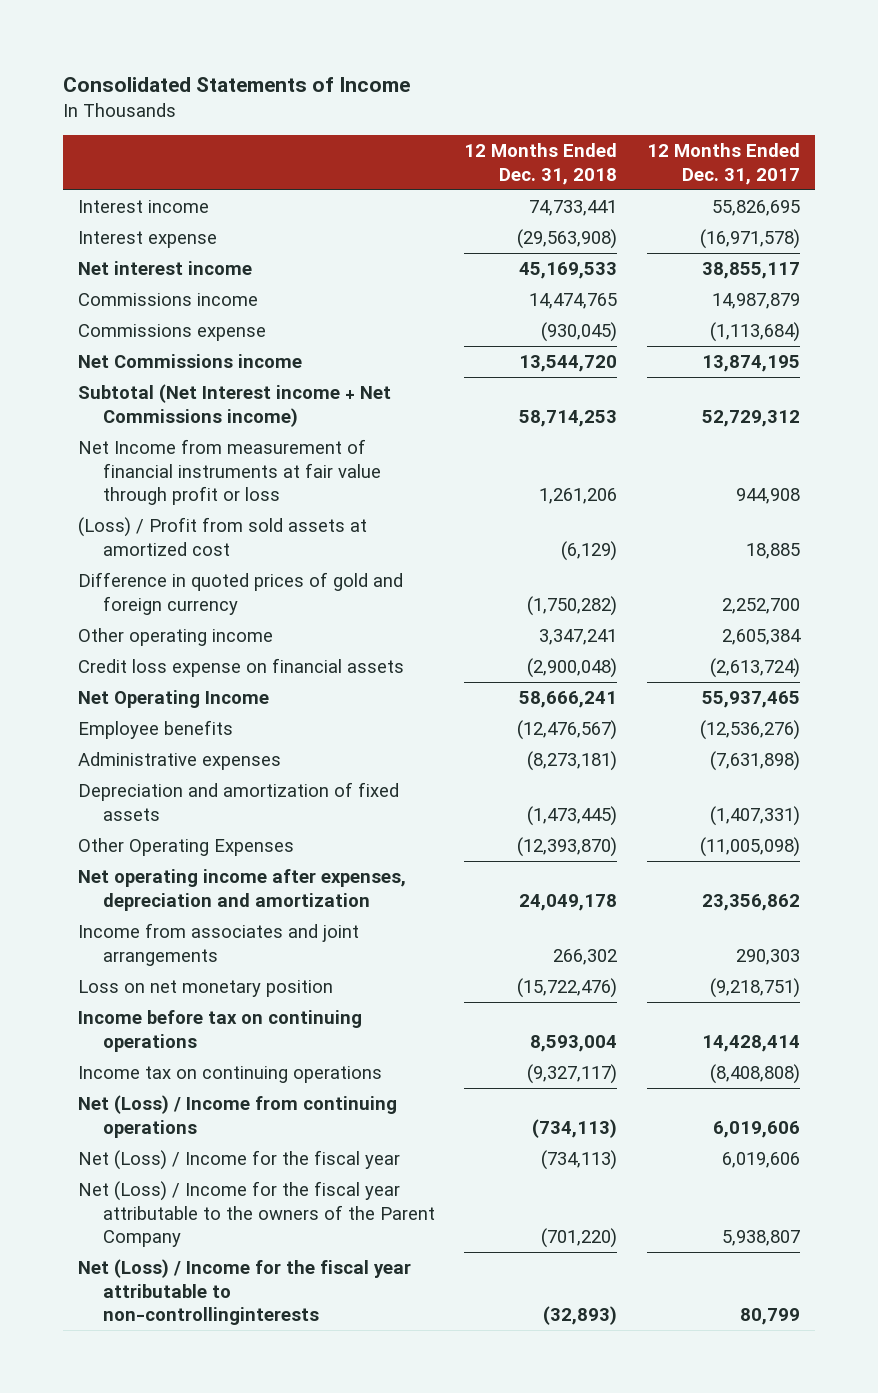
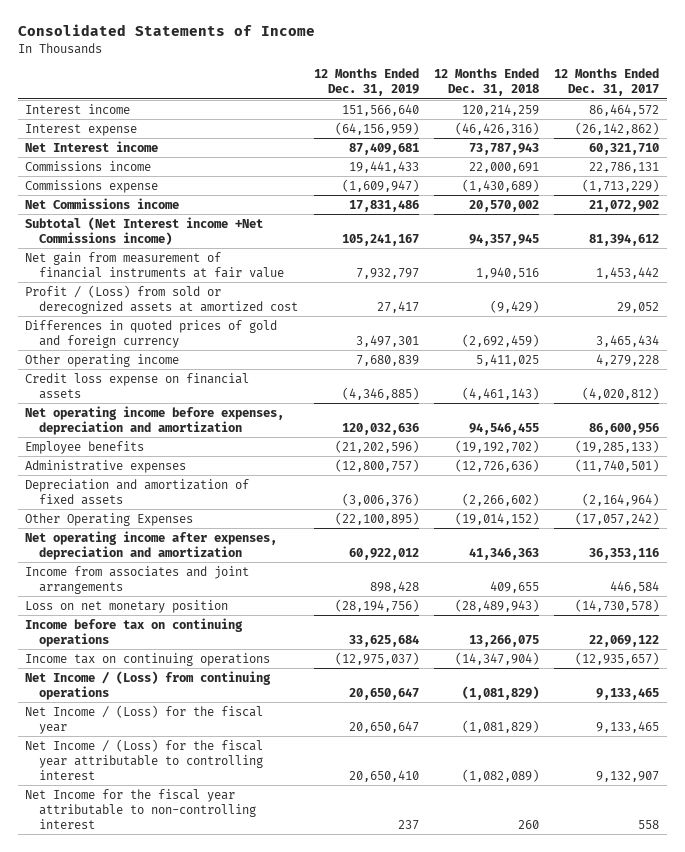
none -> [313,68,419,97] 12 Months Ended Dec. 31, 2019
[77,690,269,709] Net Operating Income -> none
[529,200,618,217] 74,733,441 -> [461,103,539,116] 120,214,259
[712,200,801,217] 55,826,695 -> [589,103,660,116] 86,464,572
[517,229,618,250] (29,563,908) -> [454,121,539,135] (46,426,316)
[700,229,801,250] (16,971,578) -> [575,121,660,135] (26,142,862)
[77,261,252,276] Net interest income -> [25,140,159,152] Net Interest income
[519,262,618,280] 45,169,533 -> [468,142,539,155] 73,787,943
[702,262,801,280] 38,855,117 -> [589,142,660,155] 60,321,710
[529,293,618,310] 14,474,765 -> [468,161,539,173] 22,000,691
[712,293,801,310] 14,987,879 -> [589,161,660,173] 22,786,131
[541,322,618,343] (930,045) -> [461,178,539,192] (1,430,689)
[710,322,801,343] (1,113,684) -> [582,178,660,192] (1,713,229)
[519,355,618,373] 13,544,720 -> [468,199,539,212] 20,570,002
[702,355,801,373] 13,874,195 -> [589,199,660,212] 21,072,902
[77,384,391,427] Subtotal (Net Interest income + Net Commissions income) -> [25,216,264,245] Subtotal (Net Interest income +Net Commissions income)
[519,409,618,427] 58,714,253 -> [468,233,539,246] 94,357,945
[702,409,801,427] 52,729,312 -> [589,233,660,246] 81,394,612
[77,439,381,505] Net Income from measurement of financial instruments at fair value through profit or loss -> [25,251,285,278] Net gain from measurement of financial instruments at fair value
[539,487,618,504] 1,261,206 -> [475,266,539,279] 1,940,516
[736,487,801,504] 944,908 -> [596,266,660,279] 1,453,442
[77,517,367,556] (Loss) / Profit from sold assets at amortized cost -> [25,284,299,314] Profit / (Loss) from sold or derecognized assets at amortized cost
[561,540,618,561] (6,129) -> [489,299,539,313] (9,429)
[746,542,801,559] 18,885 -> [617,301,660,313] 29,052
[77,572,403,615] Difference in quoted prices of gold and foreign currency -> [25,319,278,348] Differences in quoted prices of gold and foreign currency
[527,595,618,616] (1,750,282) -> [461,333,539,347] (2,692,459)
[722,597,801,614] 2,252,700 -> [596,334,660,347] 3,465,434
[539,629,618,646] 3,347,241 -> [475,353,539,366] 5,411,025
[722,629,802,646] 2,605,384 -> [596,353,660,366] 4,279,228
[527,658,618,679] (2,900,048) -> [461,386,539,400] (4,461,143)
[710,658,801,679] (2,613,724) -> [582,386,660,400] (4,020,812)
none -> [25,405,285,435] Net operating income before expenses, depreciation and amortization
[517,720,618,741] (12,476,567) -> [454,439,539,453] (19,192,702)
[700,720,801,741] (12,536,276) -> [575,439,660,453] (19,285,133)
[527,751,618,772] (8,273,181) -> [454,458,539,472] (12,726,636)
[710,751,801,772] (7,631,898) -> [575,458,660,472] (11,740,501)
[527,805,618,826] (1,473,445) -> [461,492,539,506] (2,266,602)
[710,805,801,826] (1,407,331) -> [582,492,660,506] (2,164,964)
[517,837,618,858] (12,393,870) -> [454,511,539,525] (19,014,152)
[700,837,801,858] (11,005,098) -> [575,511,660,525] (17,057,242)
[519,893,618,911] 24,049,178 -> [468,547,539,560] 41,346,363
[702,893,801,911] 23,356,862 -> [589,547,660,560] 36,353,116
[553,948,618,965] 266,302 -> [489,580,539,593] 409,655
[736,948,801,965] 290,303 -> [610,580,660,593] 446,584
[517,978,618,999] (15,722,476) -> [454,598,539,612] (28,489,943)
[710,978,801,999] (9,218,751) -> [575,598,660,612] (14,730,578)
[530,1034,618,1052] 8,593,004 -> [468,634,539,647] 13,266,075
[702,1034,801,1052] 14,428,414 -> [589,634,660,647] 22,069,122
[527,1064,618,1085] (9,327,117) -> [454,651,539,665] (14,347,904)
[710,1064,801,1085] (8,408,808) -> [575,651,660,665] (12,935,657)
[77,1095,397,1138] Net (Loss) / Income from continuing operations -> [25,670,272,700] Net Income / (Loss) from continuing operations
[532,1118,618,1138] (734,113) -> [461,685,539,700] (1,081,829)
[713,1120,801,1138] 6,019,606 -> [596,687,660,700] 9,133,465
[77,1150,400,1171] Net (Loss) / Income for the fiscal year -> [25,704,264,734] Net Income / (Loss) for the fiscal year
[541,1150,618,1171] (734,113) -> [461,719,539,733] (1,081,829)
[722,1152,801,1169] 6,019,606 -> [596,720,660,733] 9,133,465
[77,1181,435,1247] Net (Loss) / Income for the fiscal year attributable to the owners of the Parent Company -> [25,738,264,780] Net Income / (Loss) for the fiscal year attributable to controlling interest
[541,1227,618,1248] (701,220) -> [461,768,539,782] (1,082,089)
[722,1229,801,1246] 5,938,807 -> [596,770,660,782] 9,132,907
[77,1259,411,1325] Net (Loss) / Income for the fiscal year attributable to non-controllinginterests -> [25,788,257,829] Net Income for the fiscal year attributable to non-controlling interest
[543,1305,618,1325] (32,893) -> [517,819,539,829] 260
[740,1307,801,1325] 80,799 -> [638,819,660,829] 558

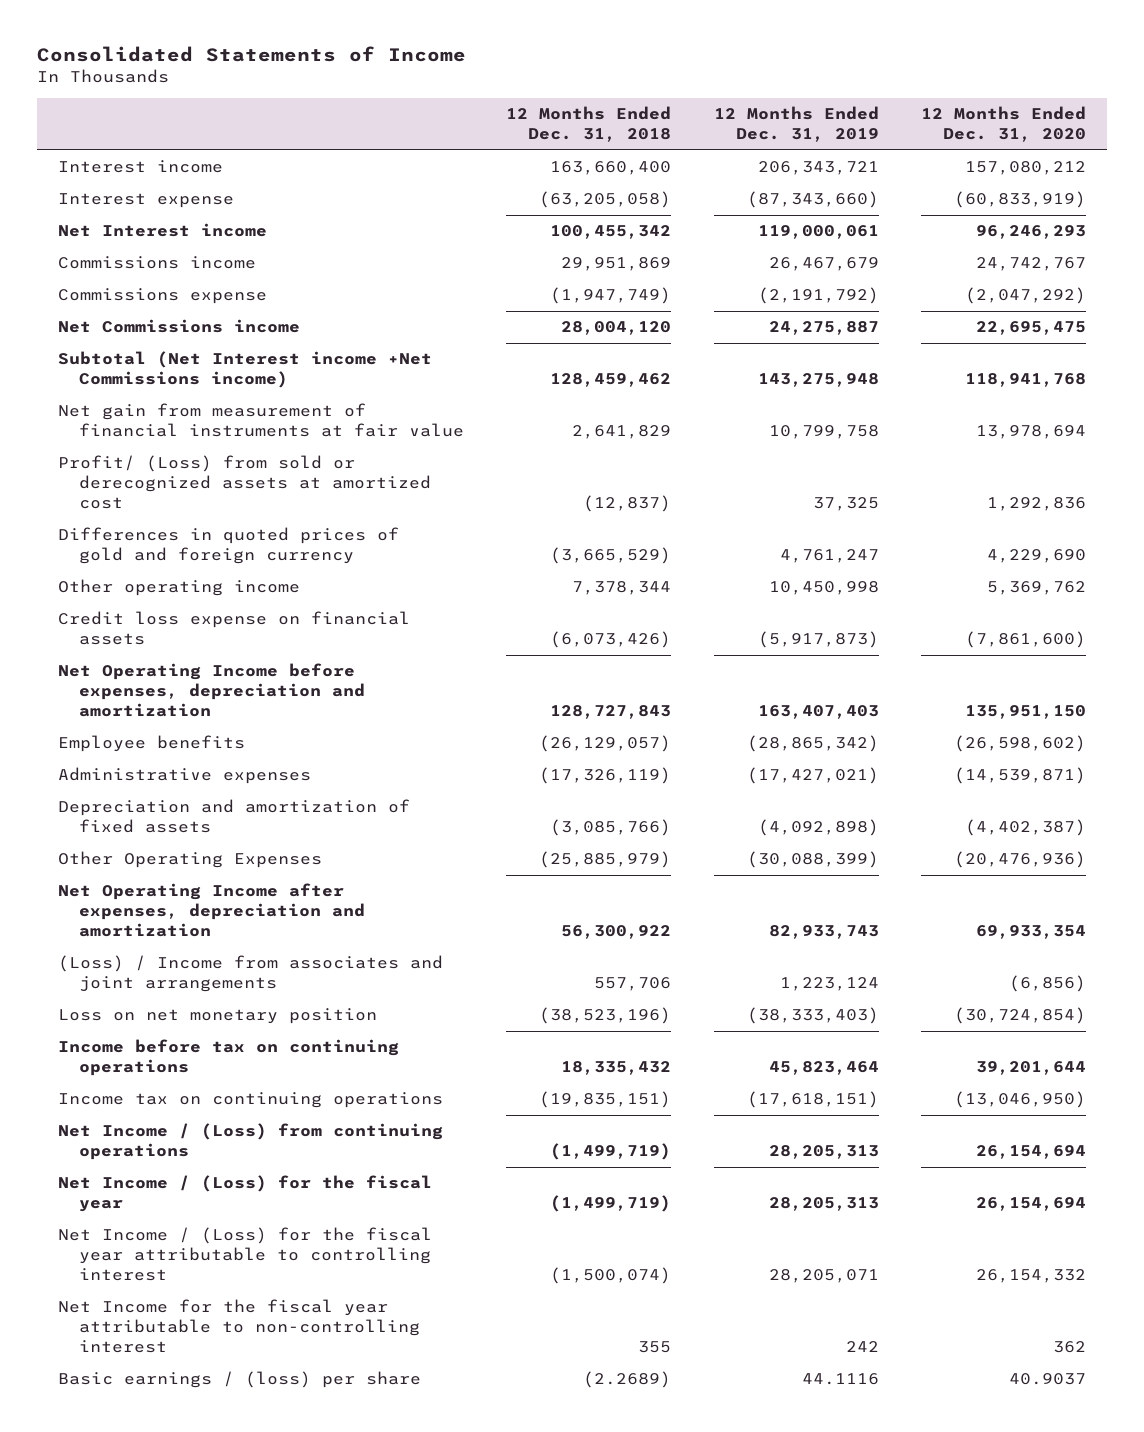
[554,68,660,97] 12 Months Ended Dec. 31, 2017 -> none
none -> [920,106,1086,143] 12 Months Ended Dec. 31, 2020
[341,103,419,116] 151,566,640 -> [757,161,879,176] 206,343,721
[461,103,539,116] 120,214,259 -> [550,161,672,176] 163,660,400
[334,121,419,135] (64,156,959) -> [746,191,879,209] (87,343,660)
[454,121,539,135] (46,426,316) -> [539,191,672,209] (63,205,058)
[348,142,419,155] 87,409,681 -> [757,225,879,240] 119,000,061
[468,142,539,155] 73,787,943 -> [550,225,672,240] 100,455,342
[348,160,419,173] 19,441,433 -> [768,257,879,272] 26,467,679
[468,161,539,173] 22,000,691 -> [561,257,672,272] 29,951,869
[341,178,419,192] (1,609,947) -> [757,287,879,305] (2,191,792)
[461,178,539,192] (1,430,689) -> [550,287,672,305] (1,947,749)
[348,199,419,212] 17,831,486 -> [768,321,879,336] 24,275,887
[468,199,539,212] 20,570,002 -> [561,321,672,336] 28,004,120
[341,233,419,246] 105,241,167 -> [757,373,879,388] 143,275,948
[468,233,539,246] 94,357,945 -> [550,373,672,388] 128,459,462
[355,267,419,279] 7,932,797 -> [768,425,879,440] 10,799,758
[475,266,539,279] 1,940,516 -> [572,425,672,440] 2,641,829
[25,284,299,314] Profit / (Loss) from sold or derecognized assets at amortized cost -> [58,455,432,510] Profit/ (Loss) from sold or derecognized assets at amortized cost
[376,300,419,313] 27,417 -> [812,497,879,512] 37,325
[489,299,539,313] (9,429) -> [583,495,672,513] (12,837)
[355,334,419,347] 3,497,301 -> [779,549,879,564] 4,761,247
[461,333,539,347] (2,692,459) -> [550,547,672,565] (3,665,529)
[355,354,419,366] 7,680,839 -> [768,581,879,596] 10,450,998
[475,353,539,366] 5,411,025 -> [572,581,672,596] 7,378,344
[341,386,419,400] (4,346,885) -> [757,631,879,649] (5,917,873)
[461,386,539,400] (4,461,143) -> [550,631,672,649] (6,073,426)
[25,405,285,435] Net operating income before expenses, depreciation and amortization -> [58,663,366,718] Net Operating Income before expenses, depreciation and amortization
[341,422,419,435] 120,032,636 -> [757,705,879,720] 163,407,403
[468,422,539,435] 94,546,455 -> [550,705,672,720] 128,727,843
[334,439,419,453] (21,202,596) -> [746,735,879,753] (28,865,342)
[454,439,539,453] (19,192,702) -> [539,735,672,753] (26,129,057)
[334,458,419,472] (12,800,757) -> [746,767,879,785] (17,427,021)
[454,458,539,472] (12,726,636) -> [539,767,672,785] (17,326,119)
[341,492,419,506] (3,006,376) -> [757,819,879,837] (4,092,898)
[461,492,539,506] (2,266,602) -> [550,819,672,837] (3,085,766)
[334,511,419,525] (22,100,895) -> [746,851,879,869] (30,088,399)
[454,511,539,525] (19,014,152) -> [539,851,672,869] (25,885,979)
[25,530,278,560] Net operating income after expenses, depreciation and amortization -> [58,883,366,938] Net Operating Income after expenses, depreciation and amortization
[348,547,419,560] 60,922,012 -> [768,925,879,940] 82,933,743
[468,547,539,560] 41,346,363 -> [561,925,672,940] 56,300,922
[25,565,250,594] Income from associates and joint arrangements -> [58,955,444,993] (Loss) / Income from associates and joint arrangements
[369,580,419,593] 898,428 -> [779,977,879,992] 1,223,124
[489,580,539,593] 409,655 -> [594,977,672,992] 557,706
[334,598,419,612] (28,194,756) -> [746,1007,879,1025] (38,333,403)
[454,598,539,612] (28,489,943) -> [539,1007,672,1025] (38,523,196)
[348,634,419,647] 33,625,684 -> [768,1061,879,1076] 45,823,464
[468,634,539,647] 13,266,075 -> [561,1061,672,1076] 18,335,432
[334,651,419,665] (12,975,037) -> [746,1091,879,1109] (17,618,151)
[454,651,539,665] (14,347,904) -> [539,1091,672,1109] (19,835,151)
[348,687,419,700] 20,650,647 -> [768,1145,879,1160] 28,205,313
[461,685,539,700] (1,081,829) -> [550,1143,672,1161] (1,499,719)
[348,720,419,733] 20,650,647 -> [768,1197,879,1212] 28,205,313
[461,719,539,733] (1,081,829) -> [550,1195,672,1213] (1,499,719)
[348,769,419,782] 20,650,410 -> [768,1269,879,1284] 28,205,071
[461,768,539,782] (1,082,089) -> [550,1267,672,1285] (1,500,074)
[397,819,419,830] 237 -> [845,1341,879,1353] 242
[517,819,539,829] 260 -> [638,1341,672,1354] 355
none -> [58,1371,422,1389] Basic earnings / (loss) per share

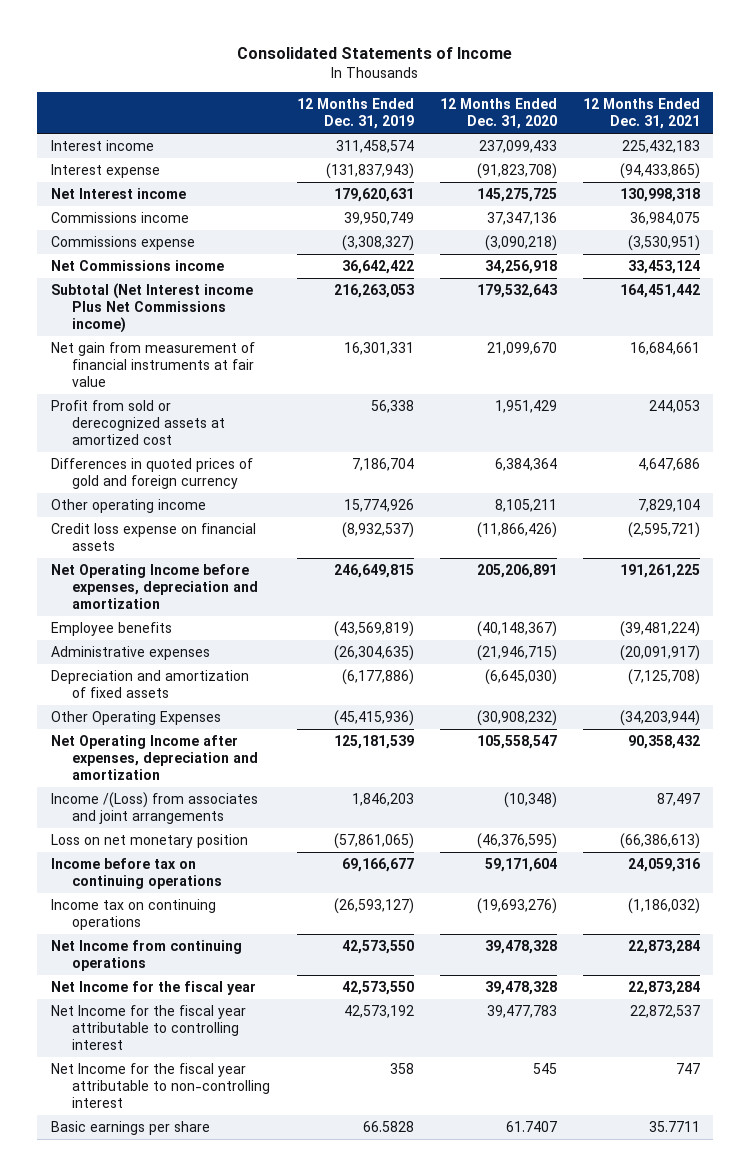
[506,106,672,143] 12 Months Ended Dec. 31, 2018 -> none
none -> [583,98,701,130] 12 Months Ended Dec. 31, 2021
[757,161,879,176] 206,343,721 -> [335,140,414,154] 311,458,574
[964,161,1086,176] 157,080,212 -> [478,140,557,154] 237,099,433
[746,191,879,209] (87,343,660) -> [325,163,414,180] (131,837,943)
[953,191,1086,209] (60,833,919) -> [476,163,557,180] (91,823,708)
[757,225,879,240] 119,000,061 -> [333,188,414,203] 179,620,631
[975,225,1086,240] 96,246,293 -> [476,188,557,203] 145,275,725
[768,257,879,272] 26,467,679 -> [343,212,414,226] 39,950,749
[975,257,1086,272] 24,742,767 -> [486,212,557,226] 37,347,136
[757,287,879,305] (2,191,792) -> [341,235,414,252] (3,308,327)
[964,287,1086,305] (2,047,292) -> [484,235,557,252] (3,090,218)
[768,321,879,336] 24,275,887 -> [341,260,414,275] 36,642,422
[975,321,1086,336] 22,695,475 -> [484,260,557,275] 34,256,918
[58,351,433,389] Subtotal (Net Interest income +Net Commissions income) -> [50,283,253,333] Subtotal (Net Interest income Plus Net Commissions income)
[757,373,879,388] 143,275,948 -> [333,284,414,299] 216,263,053
[964,373,1086,388] 118,941,768 -> [476,284,557,299] 179,532,643
[768,425,879,440] 10,799,758 -> [343,342,414,356] 16,301,331
[975,425,1086,440] 13,978,694 -> [486,342,557,356] 21,099,670
[58,455,432,510] Profit/ (Loss) from sold or derecognized assets at amortized cost -> [50,400,226,445] Profit from sold or derecognized assets at amortized cost
[812,497,879,512] 37,325 -> [370,400,414,414] 56,338
[986,497,1086,512] 1,292,836 -> [494,400,557,414] 1,951,429
[779,549,879,564] 4,761,247 -> [351,458,414,472] 7,186,704
[986,549,1086,564] 4,229,690 -> [494,458,557,472] 6,384,364
[768,581,879,596] 10,450,998 -> [343,499,414,513] 15,774,926
[986,581,1086,596] 5,369,762 -> [494,499,557,513] 8,105,211
[757,631,879,649] (5,917,873) -> [341,522,414,539] (8,932,537)
[964,631,1086,649] (7,861,600) -> [476,522,557,539] (11,866,426)
[757,705,879,720] 163,407,403 -> [333,564,414,579] 246,649,815
[964,705,1086,720] 135,951,150 -> [476,564,557,579] 205,206,891
[746,735,879,753] (28,865,342) -> [333,621,414,638] (43,569,819)
[953,735,1086,753] (26,598,602) -> [476,621,557,638] (40,148,367)
[746,767,879,785] (17,427,021) -> [333,645,414,662] (26,304,635)
[953,767,1086,785] (14,539,871) -> [476,645,557,662] (21,946,715)
[757,819,879,837] (4,092,898) -> [341,669,414,686] (6,177,886)
[964,819,1086,837] (4,402,387) -> [484,669,557,686] (6,645,030)
[746,851,879,869] (30,088,399) -> [333,710,414,727] (45,415,936)
[953,851,1086,869] (20,476,936) -> [476,710,557,727] (30,908,232)
[768,925,879,940] 82,933,743 -> [333,735,414,750] 125,181,539
[975,925,1086,940] 69,933,354 -> [476,735,557,750] 105,558,547
[58,955,444,993] (Loss) / Income from associates and joint arrangements -> [50,792,258,824] Income /(Loss) from associates and joint arrangements
[779,977,879,992] 1,223,124 -> [351,793,414,807] 1,846,203
[1008,975,1086,993] (6,856) -> [503,792,557,809] (10,348)
[746,1007,879,1025] (38,333,403) -> [333,833,414,850] (57,861,065)
[953,1007,1086,1025] (30,724,854) -> [476,833,557,850] (46,376,595)
[768,1061,879,1076] 45,823,464 -> [341,858,414,873] 69,166,677
[975,1061,1086,1076] 39,201,644 -> [484,858,557,873] 59,171,604
[746,1091,879,1109] (17,618,151) -> [333,898,414,915] (26,593,127)
[953,1091,1086,1109] (13,046,950) -> [476,898,557,915] (19,693,276)
[58,1123,444,1161] Net Income / (Loss) from continuing operations -> [50,940,242,971] Net Income from continuing operations
[768,1145,879,1160] 28,205,313 -> [341,940,414,955] 42,573,550
[975,1145,1086,1160] 26,154,694 -> [484,940,557,955] 39,478,328
[58,1175,433,1213] Net Income / (Loss) for the fiscal year -> [50,981,256,996] Net Income for the fiscal year
[768,1197,879,1212] 28,205,313 -> [341,981,414,996] 42,573,550
[975,1197,1086,1212] 26,154,694 -> [484,981,557,996] 39,478,328
[58,1227,433,1282] Net Income / (Loss) for the fiscal year attributable to controlling interest -> [50,1005,246,1050] Net Income for the fiscal year attributable to controlling interest
[768,1269,879,1284] 28,205,071 -> [343,1005,414,1019] 42,573,192
[975,1269,1086,1284] 26,154,332 -> [486,1005,557,1019] 39,477,783
[845,1341,879,1353] 242 -> [389,1063,414,1075] 358
[1052,1341,1086,1354] 362 -> [532,1063,557,1075] 545
[58,1371,422,1389] Basic earnings / (loss) per share -> [50,1121,210,1136] Basic earnings per share
[801,1373,879,1386] 44.1116 -> [362,1121,414,1133] 66.5828
[1008,1373,1086,1386] 40.9037 -> [505,1121,557,1133] 61.7407

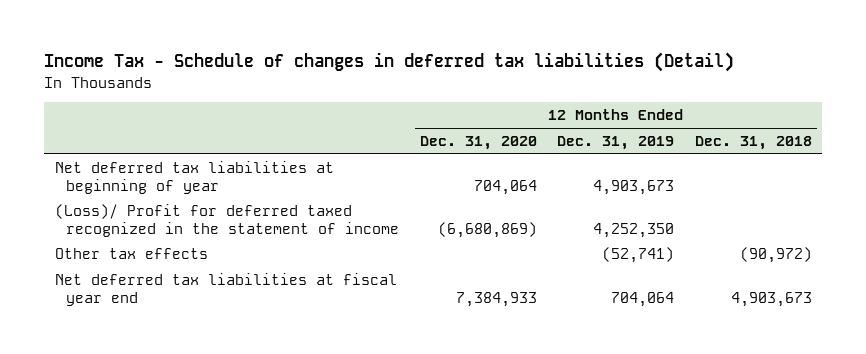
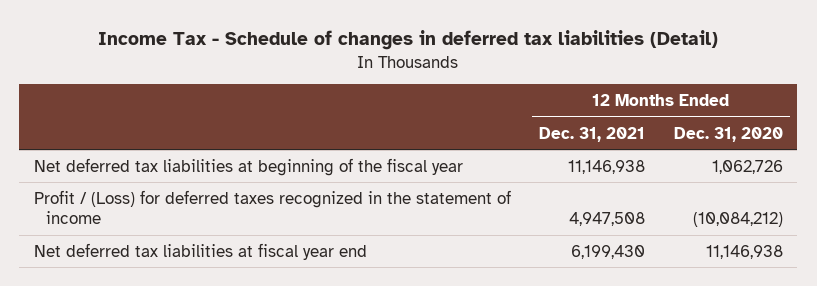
[557,136,675,151] Dec. 31, 2019 -> none
[694,136,812,151] Dec. 31, 2018 -> none
none -> [539,126,646,142] Dec. 31, 2021
[54,248,208,260] Other tax effects -> none
[54,161,334,194] Net deferred tax liabilities at beginning of year -> [33,157,463,176] Net deferred tax liabilities at beginning of the fiscal year
[473,179,537,195] 704,064 -> [712,159,784,174] 1,062,726
[54,204,400,237] (Loss)/ Profit for deferred taxed recognized in the statement of income -> [33,189,511,225] Profit / (Loss) for deferred taxes recognized in the statement of income
[437,221,537,238] (6,680,869) -> [693,212,784,228] (10,084,212)
[455,291,537,307] 7,384,933 -> [706,244,784,259] 11,146,938

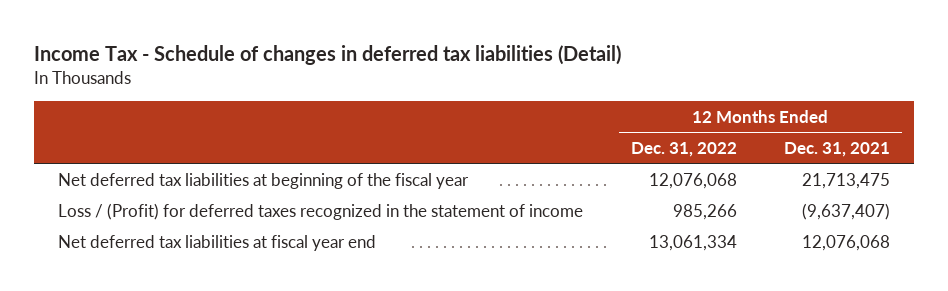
[674,126,784,142] Dec. 31, 2020 -> none
none -> [630,142,737,158] Dec. 31, 2022
[568,159,646,174] 11,146,938 -> [802,172,891,189] 21,713,475
[33,189,511,225] Profit / (Loss) for deferred taxes recognized in the statement of income -> [57,202,583,220] Loss / (Profit) for deferred taxes recognized in the statement of income
[569,212,646,227] 4,947,508 -> [802,202,891,220] (9,637,407)
[571,244,646,259] 6,199,430 -> [802,234,891,251] 12,076,068

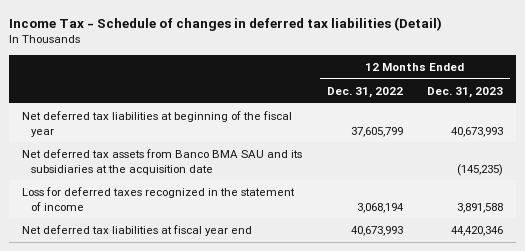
[784,142,891,158] Dec. 31, 2021 -> none
none -> [427,86,504,98] Dec. 31, 2023
[648,172,737,189] 12,076,068 -> [350,126,403,137] 37,605,799
none -> [21,149,302,175] Net deferred tax assets from Banco BMA SAU and its subsidiaries at the acquisition date
[57,202,583,220] Loss / (Profit) for deferred taxes recognized in the statement of income -> [21,187,295,211] Loss for deferred taxes recognized in the statement of income
[672,203,737,220] 985,266 -> [356,202,404,213] 3,068,194
[648,234,737,251] 13,061,334 -> [350,226,403,237] 40,673,993

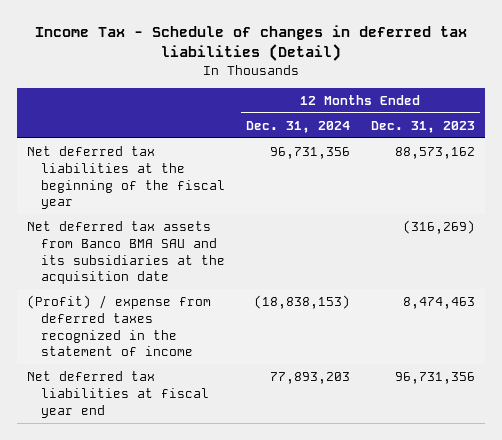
[326,86,403,98] Dec. 31, 2022 -> none
none -> [245,120,350,133] Dec. 31, 2024
[21,111,292,137] Net deferred tax liabilities at beginning of the fiscal year -> [26,146,226,210] Net deferred tax liabilities at the beginning of the fiscal year
[451,126,504,137] 40,673,993 -> [394,147,475,160] 88,573,162
[457,163,504,176] (145,235) -> [402,220,475,235] (316,269)
[21,187,295,211] Loss for deferred taxes recognized in the statement of income -> [26,295,211,357] (Profit) / expense from deferred taxes recognized in the statement of income
[457,202,504,213] 3,891,588 -> [402,297,475,310] 8,474,463
[451,226,504,237] 44,420,346 -> [394,372,475,385] 96,731,356

